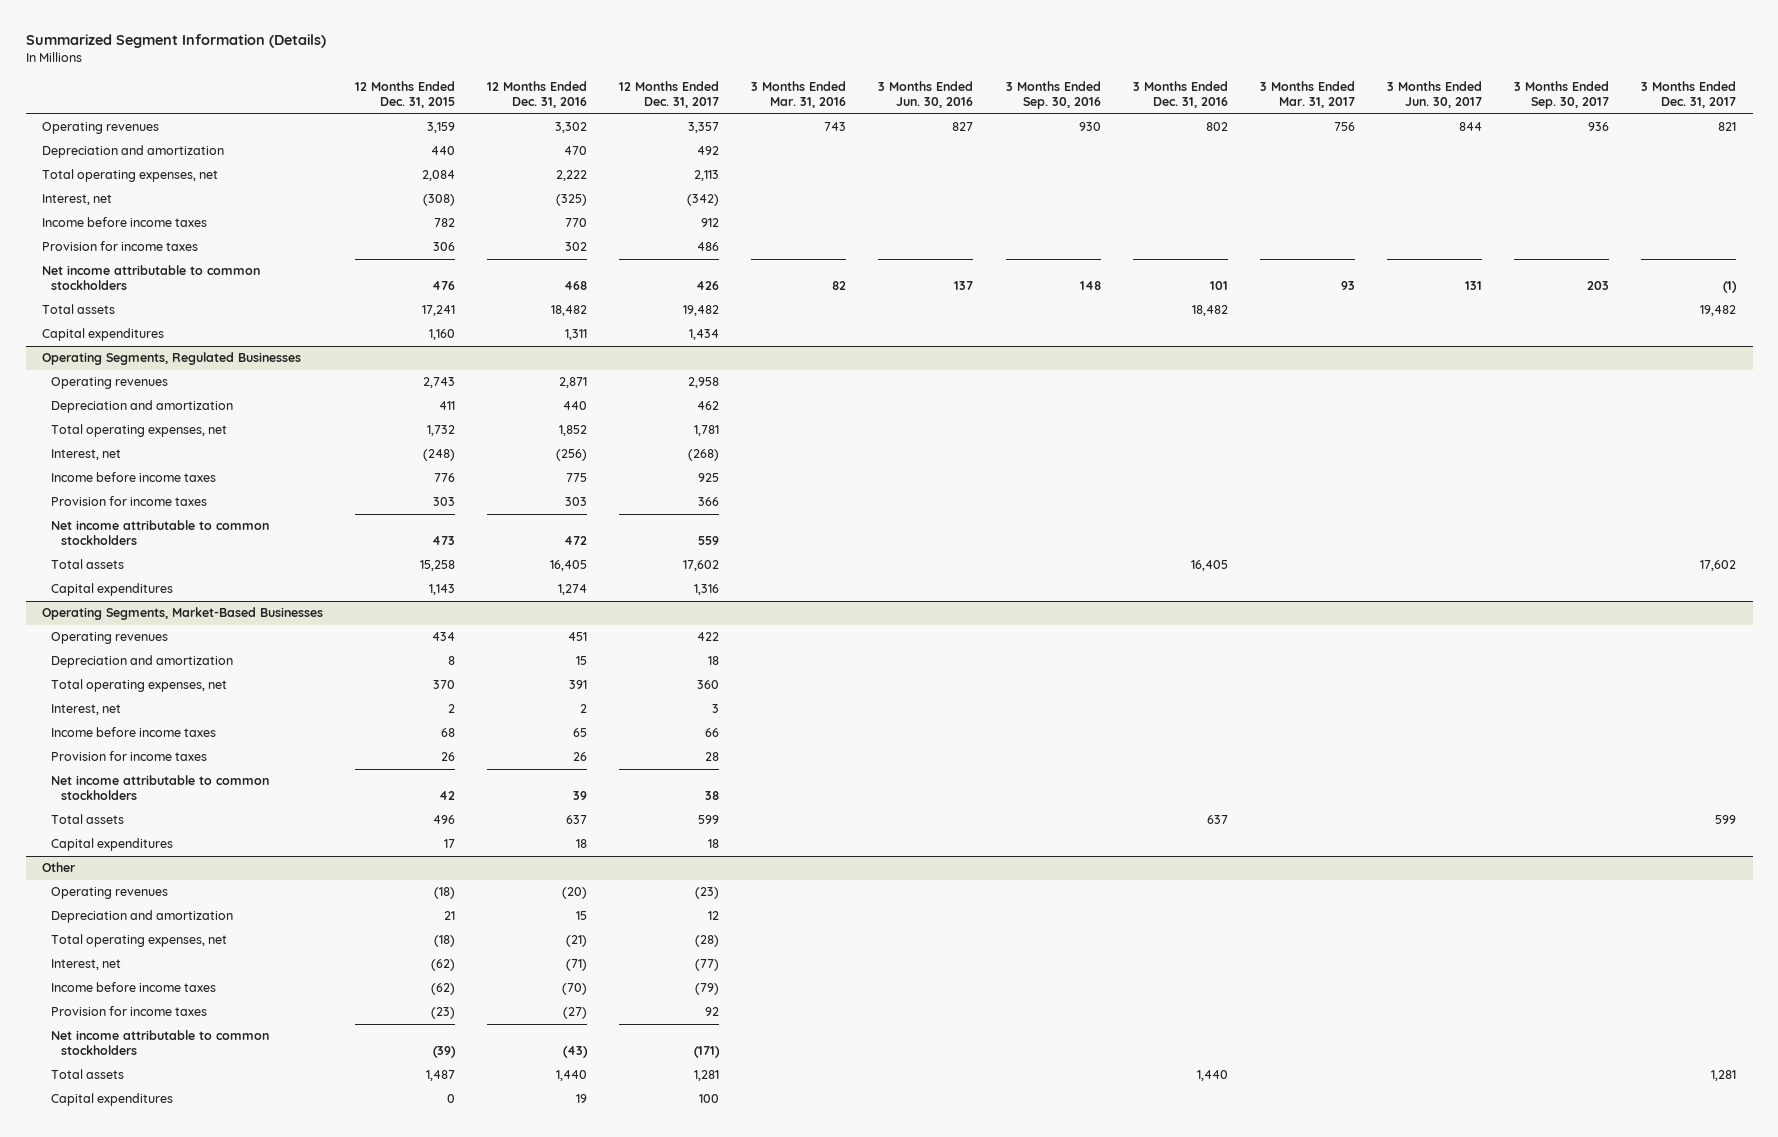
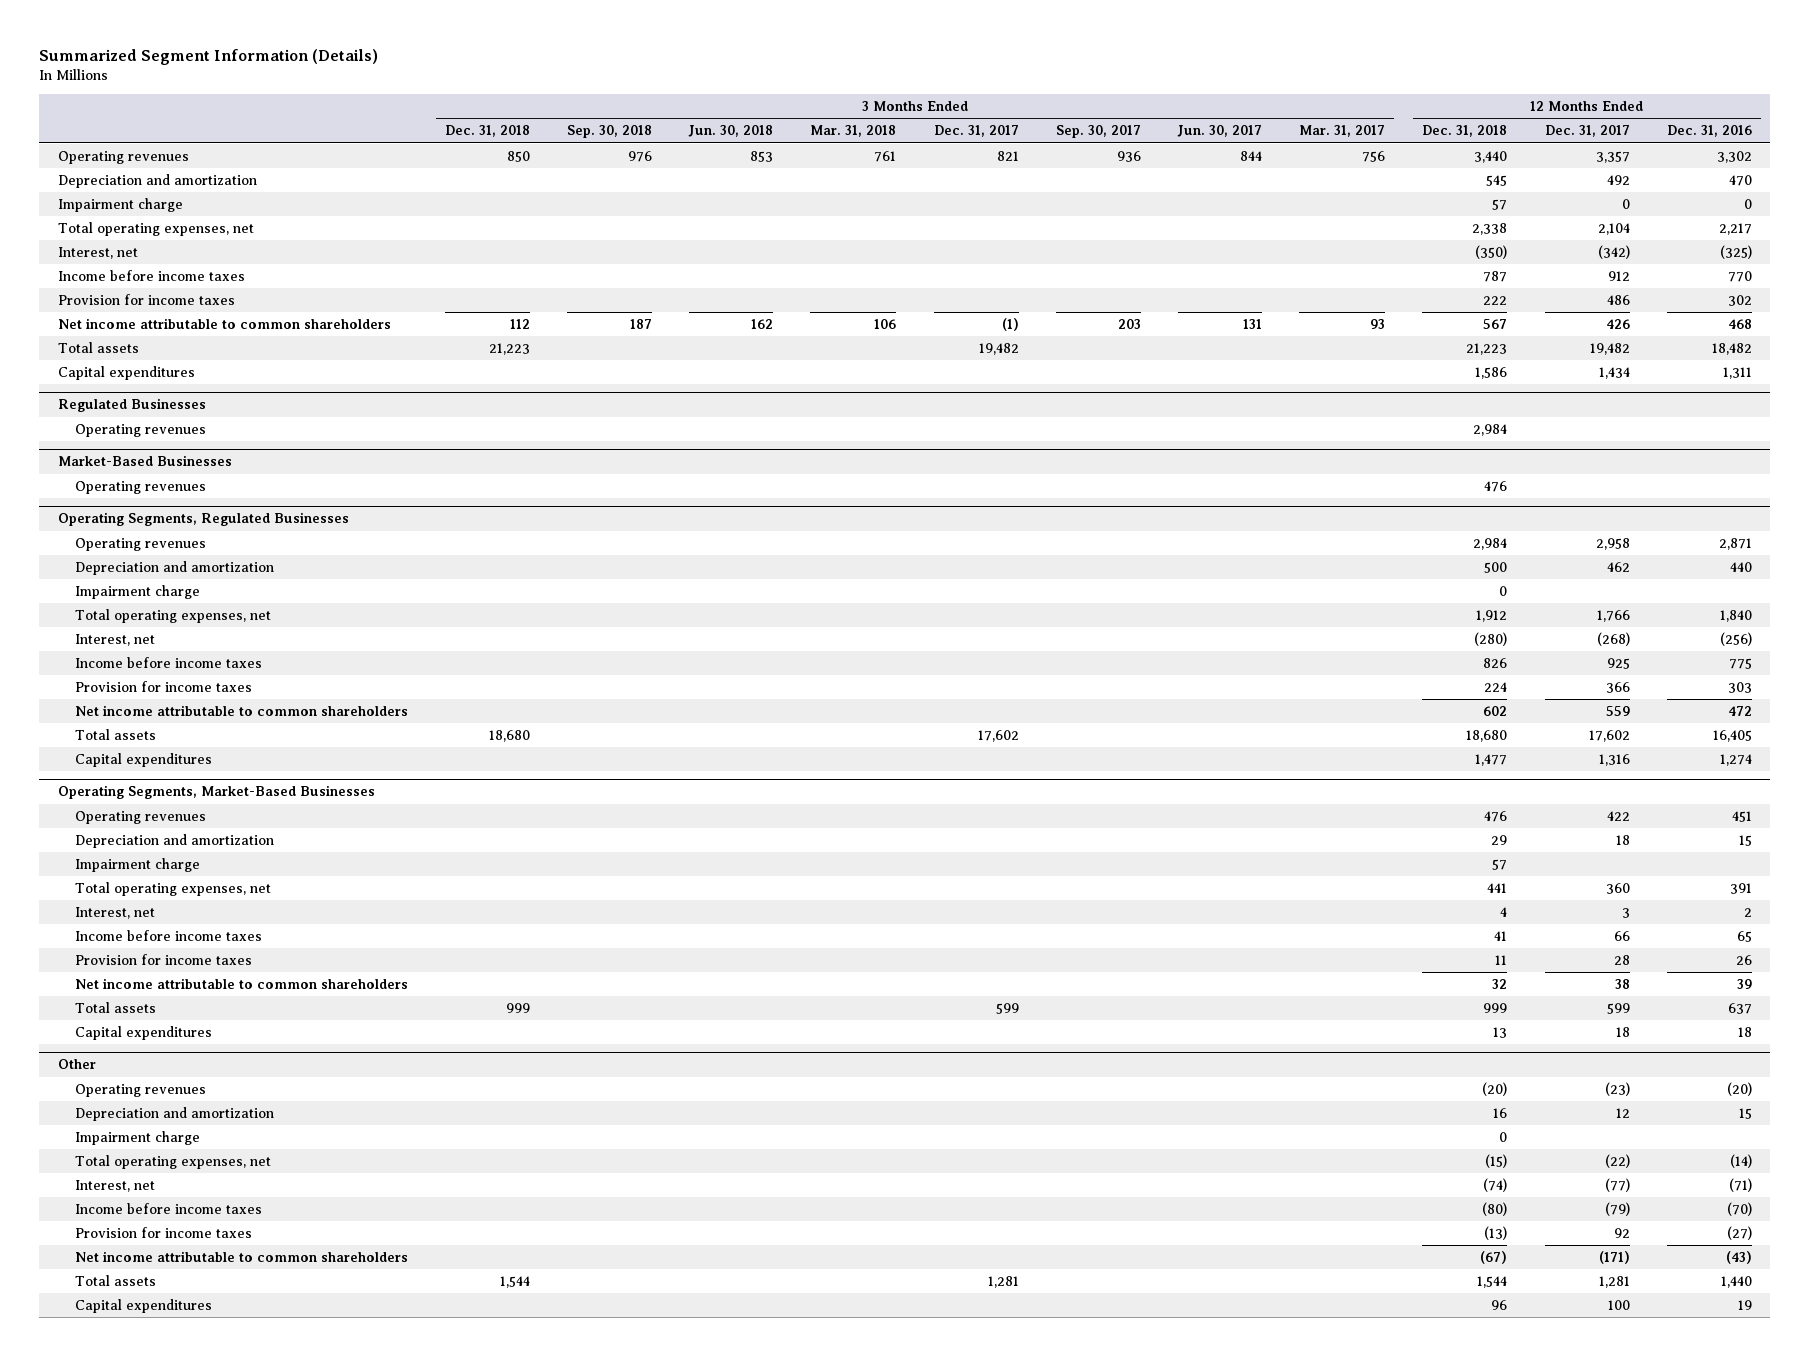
[354,81,455,109] 12 Months Ended Dec. 31, 2015 -> none
[751,81,847,109] 3 Months Ended Mar. 31, 2016 -> none
[878,81,974,109] 3 Months Ended Jun. 30, 2016 -> none
[1005,81,1101,110] 3 Months Ended Sep. 30, 2016 -> none
[1132,81,1228,109] 3 Months Ended Dec. 31, 2016 -> none
none -> [444,125,530,138] Dec. 31, 2018
none -> [567,125,653,139] Sep. 30, 2018
none -> [688,125,774,138] Jun. 30, 2018
none -> [810,125,897,138] Mar. 31, 2018
none -> [1422,125,1508,138] Dec. 31, 2018
none -> [58,198,184,213] Impairment charge
[555,170,587,182] 2,222 -> [1718,223,1752,236] 2,217
[694,170,720,182] 2,113 -> [1597,223,1630,236] 2,104
[41,265,260,291] Net income attributable to common stockholders -> [58,318,392,330] Net income attributable to common shareholders
none -> [58,398,207,413] Regulated Businesses
none -> [74,424,206,438] Operating revenues
none -> [58,455,233,467] Market-Based Businesses
none -> [74,481,206,495] Operating revenues
none -> [74,585,200,600] Impairment charge
[558,425,587,437] 1,852 -> [1719,610,1752,623] 1,840
[694,425,720,437] 1,781 -> [1596,610,1630,623] 1,766
[51,520,270,546] Net income attributable to common stockholders -> [74,705,408,717] Net income attributable to common shareholders
none -> [74,858,200,873] Impairment charge
[51,775,270,801] Net income attributable to common stockholders -> [74,978,408,990] Net income attributable to common shareholders
none -> [74,1131,200,1146] Impairment charge
[565,935,587,948] (21) -> [1729,1154,1752,1169] (14)
[695,935,720,948] (28) -> [1604,1154,1630,1169] (22)
[51,1030,270,1056] Net income attributable to common stockholders -> [74,1251,408,1263] Net income attributable to common shareholders

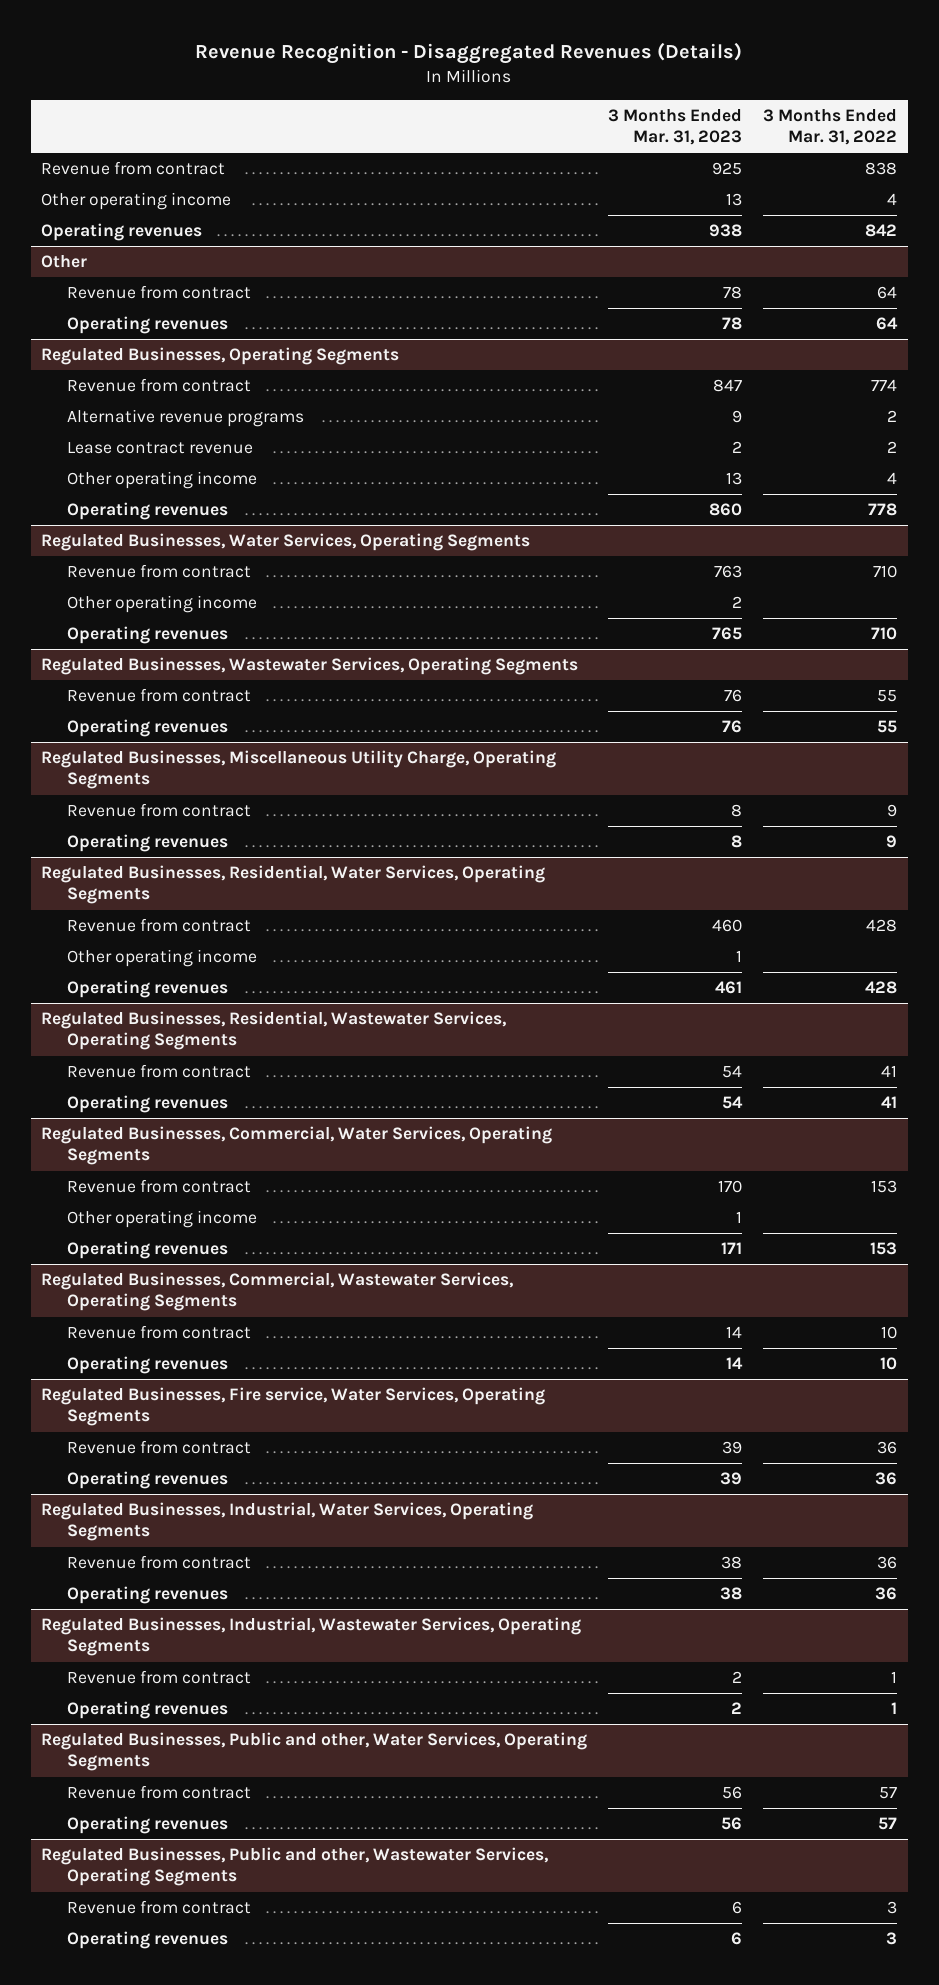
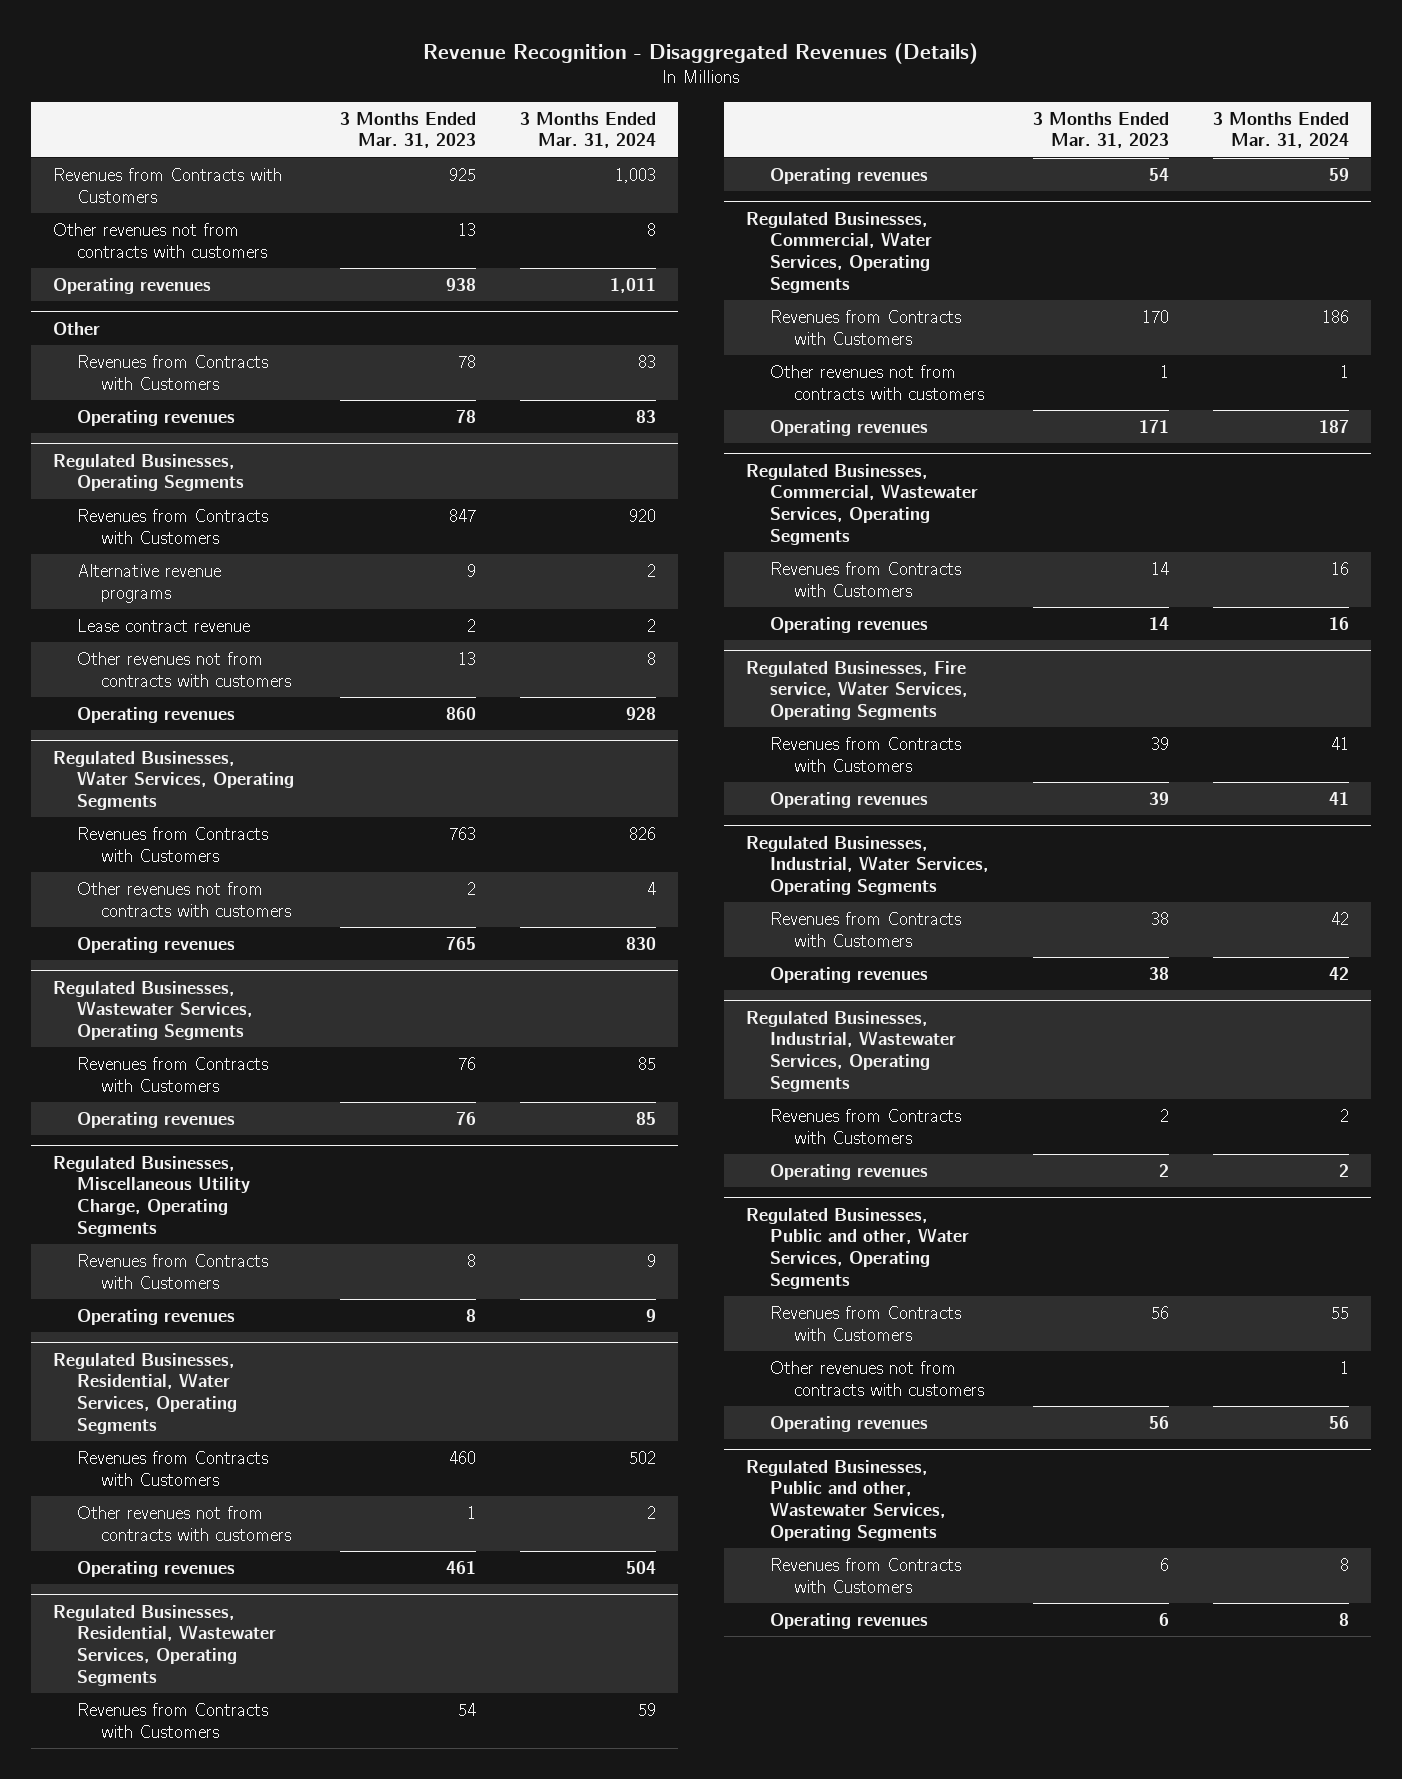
[763,108,898,145] 3 Months Ended Mar. 31, 2022 -> none
none -> [520,111,657,149] 3 Months Ended Mar. 31, 2024
[41,161,226,176] Revenue from contract -> [52,167,282,203] Revenues from Contracts with Customers
[41,192,232,211] Other operating income -> [52,222,267,258] Other revenues not from contracts with customers
[66,285,251,300] Revenue from contract -> [76,354,268,390] Revenues from Contracts with Customers
[66,378,251,393] Revenue from contract -> [76,508,268,544] Revenues from Contracts with Customers
[66,471,257,490] Other operating income -> [76,651,291,687] Other revenues not from contracts with customers
[66,564,251,579] Revenue from contract -> [76,826,268,862] Revenues from Contracts with Customers
[66,595,257,614] Other operating income -> [76,881,291,917] Other revenues not from contracts with customers
[66,688,251,703] Revenue from contract -> [76,1056,268,1092] Revenues from Contracts with Customers
[66,803,251,818] Revenue from contract -> [76,1253,268,1289] Revenues from Contracts with Customers
[66,918,251,933] Revenue from contract -> [76,1450,268,1486] Revenues from Contracts with Customers
[66,949,257,968] Other operating income -> [76,1505,291,1541] Other revenues not from contracts with customers
[66,1064,251,1079] Revenue from contract -> [76,1702,268,1738] Revenues from Contracts with Customers
[66,1179,251,1194] Revenue from contract -> [769,309,961,345] Revenues from Contracts with Customers
[66,1210,257,1229] Other operating income -> [769,364,984,400] Other revenues not from contracts with customers
[66,1325,251,1340] Revenue from contract -> [769,561,961,597] Revenues from Contracts with Customers
[66,1440,251,1455] Revenue from contract -> [769,736,961,772] Revenues from Contracts with Customers
[66,1555,251,1570] Revenue from contract -> [769,911,961,947] Revenues from Contracts with Customers
[66,1670,251,1685] Revenue from contract -> [769,1108,961,1144] Revenues from Contracts with Customers
[66,1785,251,1800] Revenue from contract -> [769,1305,961,1341] Revenues from Contracts with Customers
none -> [769,1360,984,1396] Other revenues not from contracts with customers
[66,1900,251,1915] Revenue from contract -> [769,1557,961,1593] Revenues from Contracts with Customers

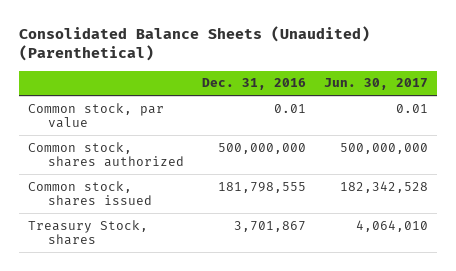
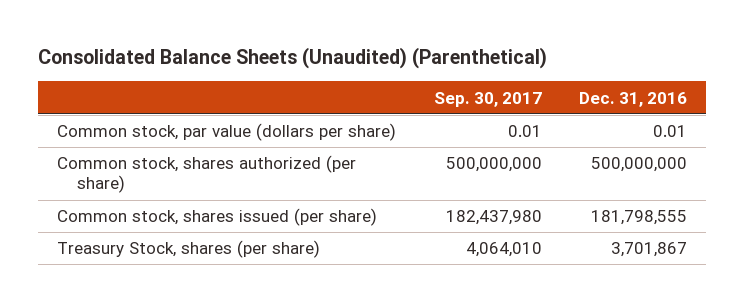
[323,78,428,91] Jun. 30, 2017 -> none
none -> [433,91,542,107] Sep. 30, 2017
[27,102,164,129] Common stock, par value -> [56,123,396,142] Common stock, par value (dollars per share)
[27,141,184,168] Common stock, shares authorized -> [56,155,356,194] Common stock, shares authorized (per share)
[27,180,152,207] Common stock, shares issued -> [56,208,377,227] Common stock, shares issued (per share)
[27,219,148,246] Treasury Stock, shares -> [56,240,320,259] Treasury Stock, shares (per share)

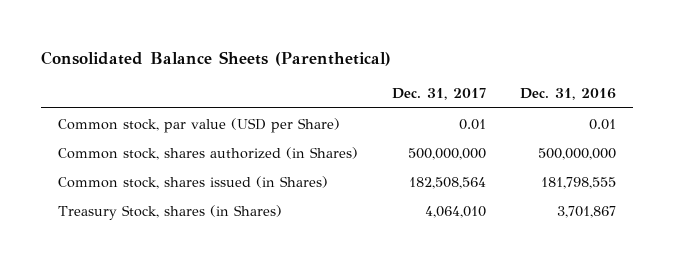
[37,47,547,70] Consolidated Balance Sheets (Unaudited) (Parenthetical) -> [41,51,392,67] Consolidated Balance Sheets (Parenthetical)
[433,91,542,107] Sep. 30, 2017 -> none
none -> [392,88,487,101] Dec. 31, 2017
[56,123,396,142] Common stock, par value (dollars per share) -> [58,117,341,133] Common stock, par value (USD per Share)
[56,155,356,194] Common stock, shares authorized (per share) -> [58,146,359,160] Common stock, shares authorized (in Shares)
[56,208,377,227] Common stock, shares issued (per share) -> [58,175,329,189] Common stock, shares issued (in Shares)
[56,240,320,259] Treasury Stock, shares (per share) -> [58,204,283,220] Treasury Stock, shares (in Shares)

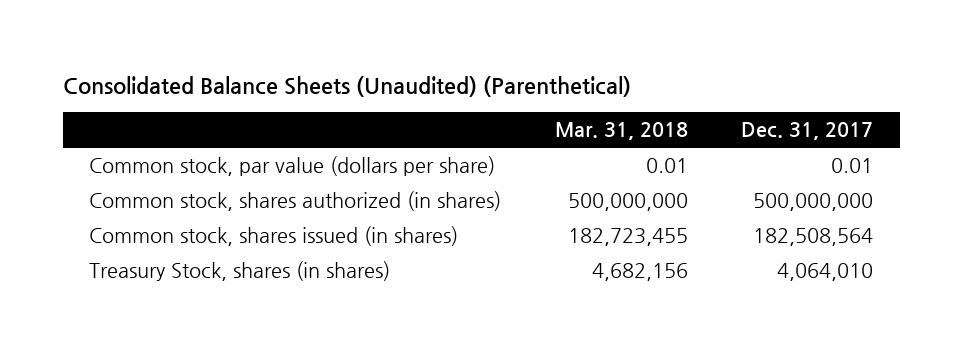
[41,51,392,67] Consolidated Balance Sheets (Parenthetical) -> [62,75,631,97] Consolidated Balance Sheets (Unaudited) (Parenthetical)
[519,88,616,101] Dec. 31, 2016 -> none
none -> [554,122,688,141] Mar. 31, 2018
[58,117,341,133] Common stock, par value (USD per Share) -> [89,156,496,177] Common stock, par value (dollars per share)
[58,146,359,160] Common stock, shares authorized (in Shares) -> [89,191,502,212] Common stock, shares authorized (in shares)
[58,175,329,189] Common stock, shares issued (in Shares) -> [89,226,459,247] Common stock, shares issued (in shares)
[58,204,283,220] Treasury Stock, shares (in Shares) -> [89,261,391,282] Treasury Stock, shares (in shares)

